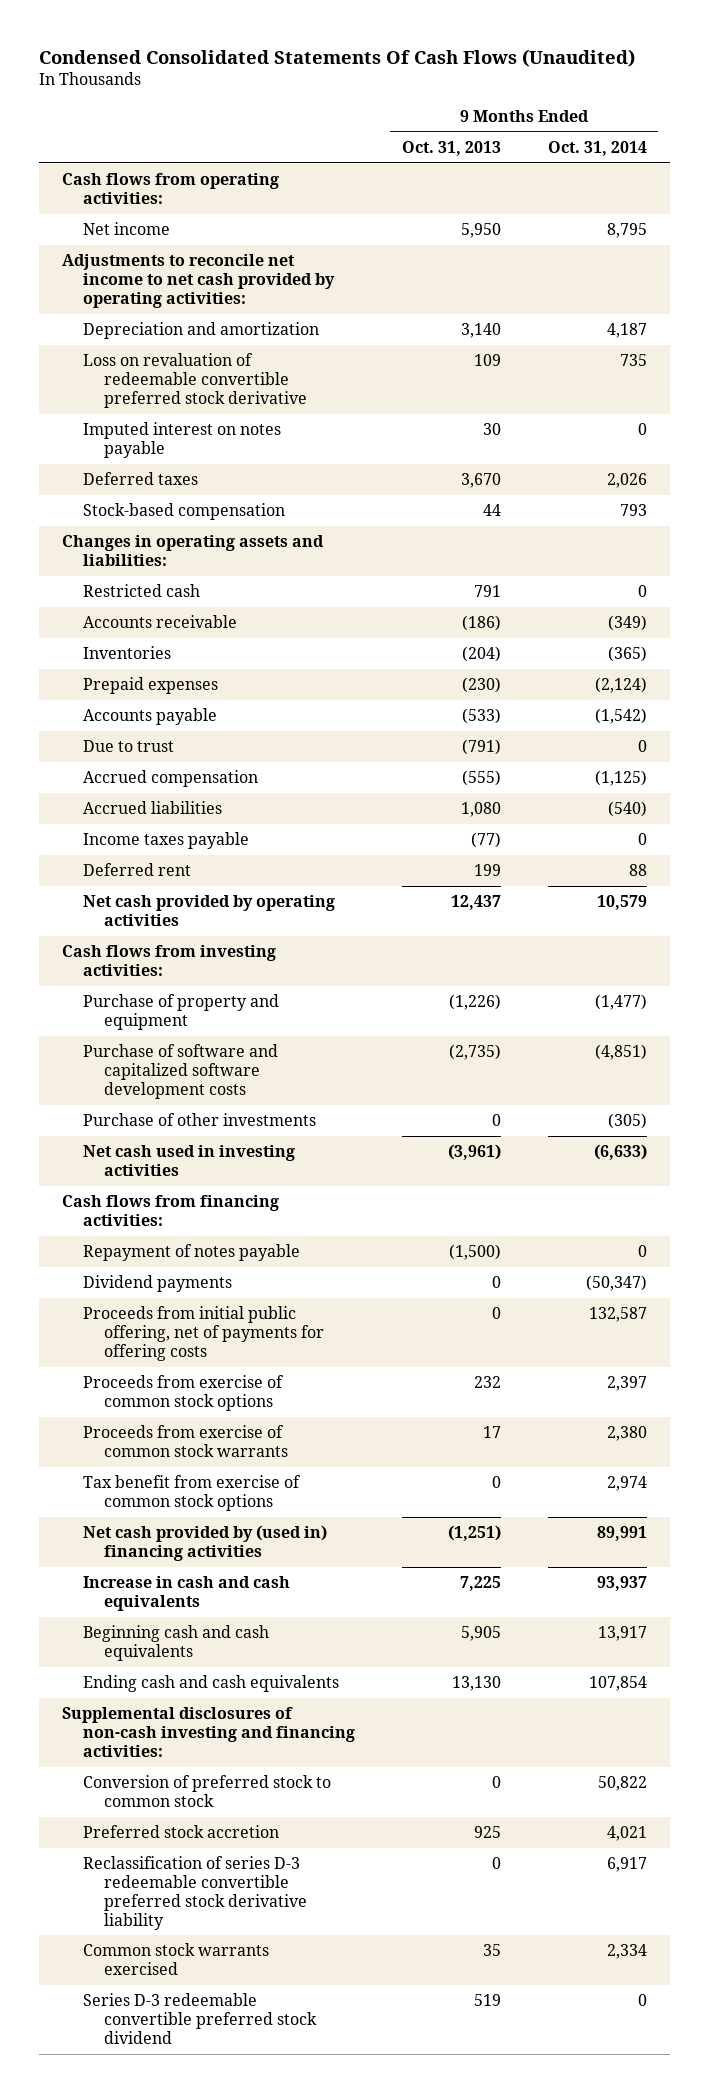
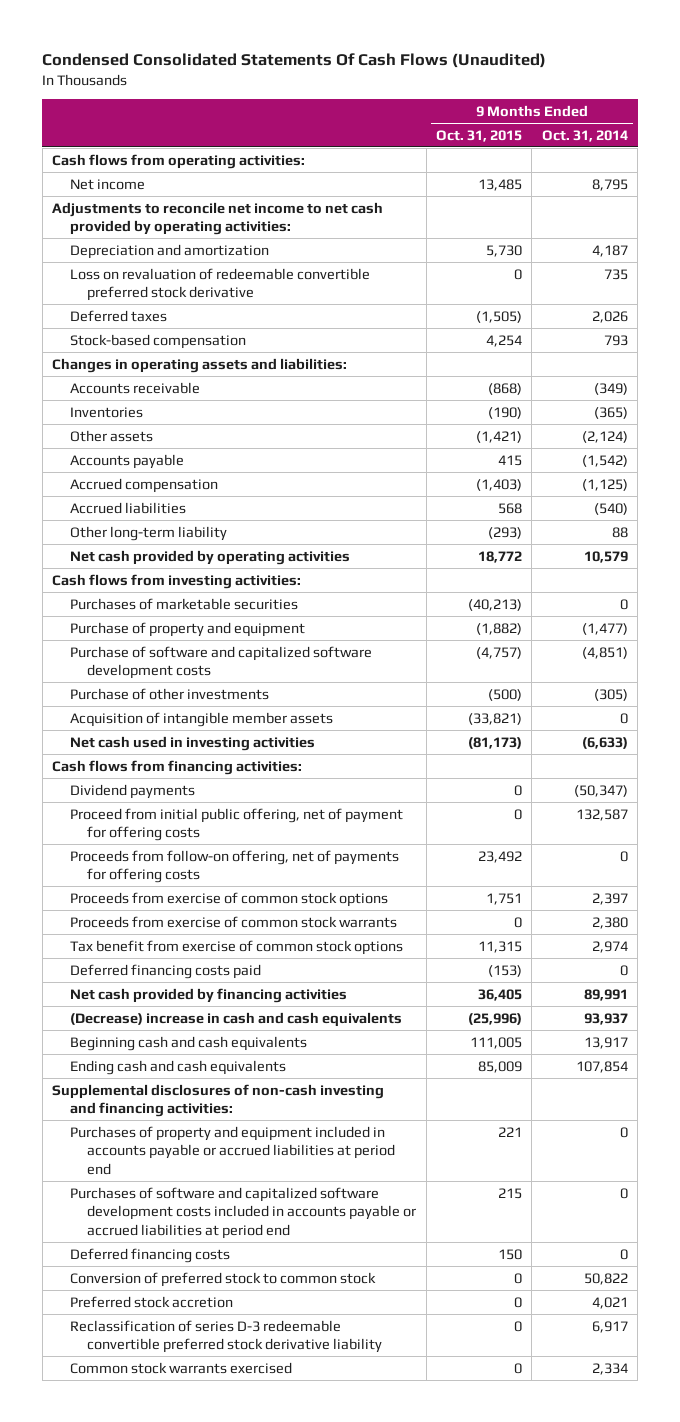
[401,141,501,157] Oct. 31, 2013 -> none
none -> [436,129,523,142] Oct. 31, 2015
[83,422,282,458] Imputed interest on notes payable -> none
[83,584,201,598] Restricted cash -> none
[83,677,219,695] Prepaid expenses -> [69,429,153,442] Other assets
[83,740,175,753] Due to trust -> none
[83,832,250,850] Income taxes payable -> none
[83,863,192,877] Deferred rent -> none
none -> [69,525,227,541] Other long-term liability
none -> [69,597,298,610] Purchases of marketable securities
none -> [69,711,333,727] Acquisition of intangible member assets
[83,1244,301,1262] Repayment of notes payable -> none
[83,1306,325,1361] Proceeds from initial public offering, net of payments for offering costs -> [69,807,403,842] Proceed from initial public offering, net of payment for offering costs
none -> [69,849,399,884] Proceeds from follow-on offering, net of payments for offering costs
none -> [69,963,261,979] Deferred financing costs paid
[83,1525,328,1561] Net cash provided by (used in) financing activities -> [69,987,347,1003] Net cash provided by financing activities
[83,1576,291,1611] Increase in cash and cash equivalents -> [69,1011,402,1027] (Decrease) increase in cash and cash equivalents
none -> [69,1125,396,1175] Purchases of property and equipment included in accounts payable or accrued liabilities at period end
none -> [69,1186,417,1239] Purchases of software and capitalized software development costs included in accounts payable or accrued liabilities at period end
none -> [69,1247,230,1263] Deferred financing costs
[83,1993,318,2044] Series D-3 redeemable convertible preferred stock dividend -> none

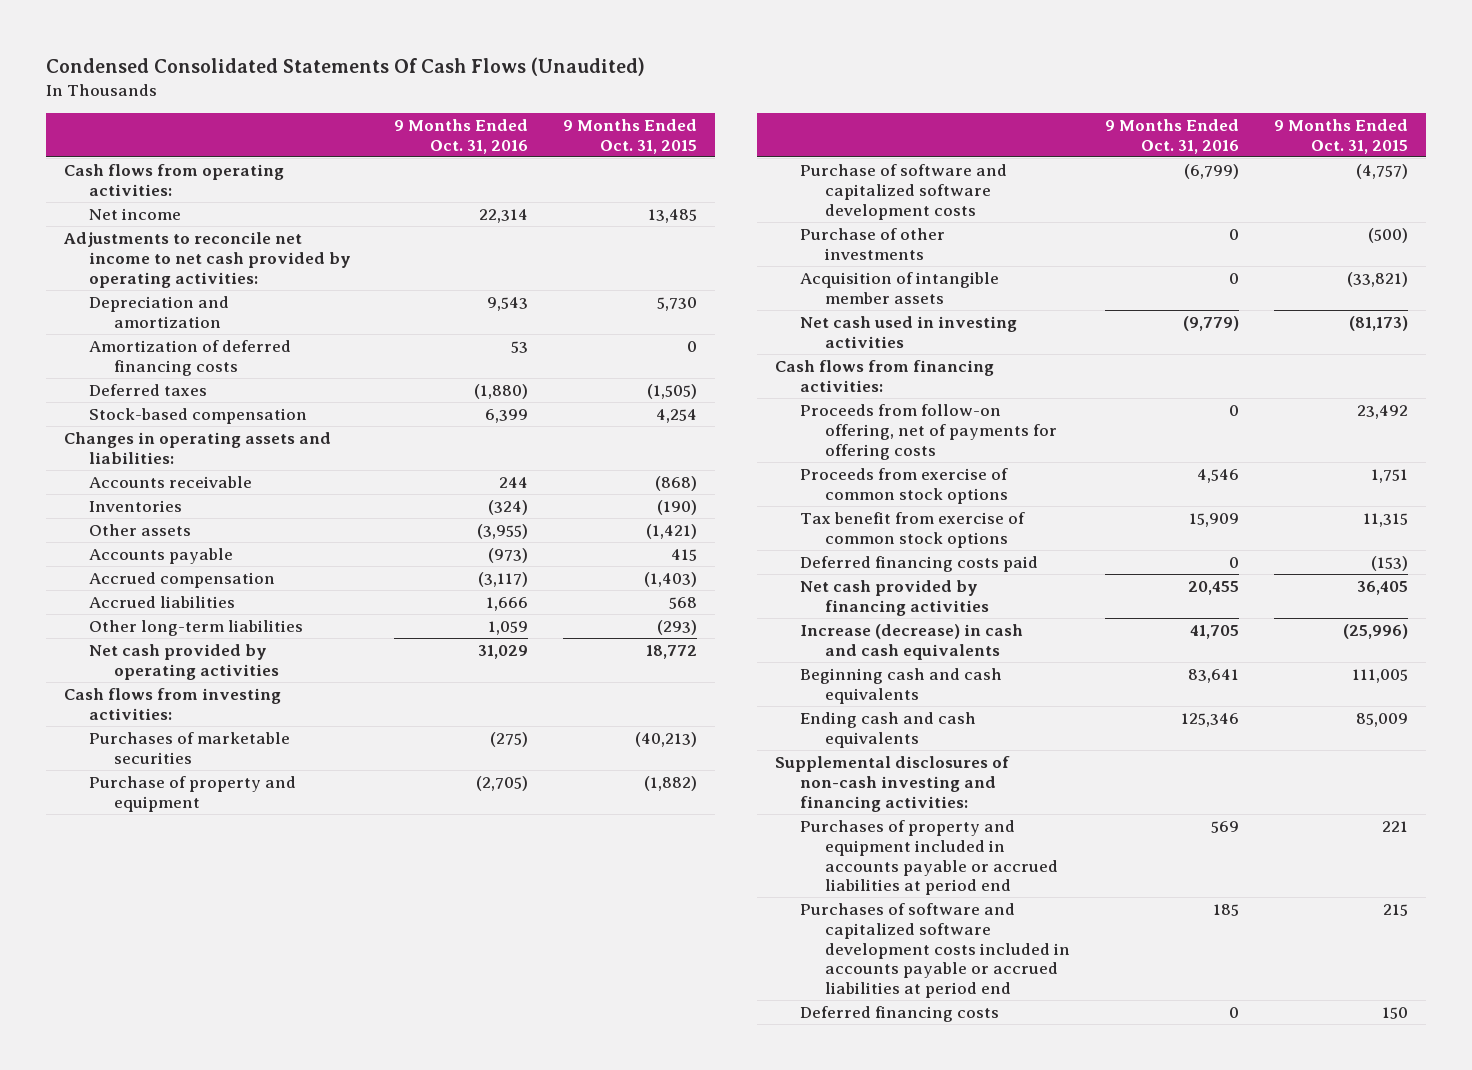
[541,129,628,142] Oct. 31, 2014 -> none
none -> [393,119,528,154] 9 Months Ended Oct. 31, 2016
[69,267,370,302] Loss on revaluation of redeemable convertible preferred stock derivative -> none
none -> [88,339,291,376] Amortization of deferred financing costs
[69,525,227,541] Other long-term liability -> [88,619,303,636] Other long-term liabilities
[69,783,195,799] Dividend payments -> none
[69,807,403,842] Proceed from initial public offering, net of payment for offering costs -> none
[69,915,397,928] Proceeds from exercise of common stock warrants -> none
[69,1011,402,1027] (Decrease) increase in cash and cash equivalents -> [800,623,1024,660] Increase (decrease) in cash and cash equivalents
[69,1271,376,1287] Conversion of preferred stock to common stock -> none
[69,1295,233,1308] Preferred stock accretion -> none
[69,1319,383,1354] Reclassification of series D-3 redeemable convertible preferred stock derivative liability -> none
[69,1361,292,1374] Common stock warrants exercised -> none

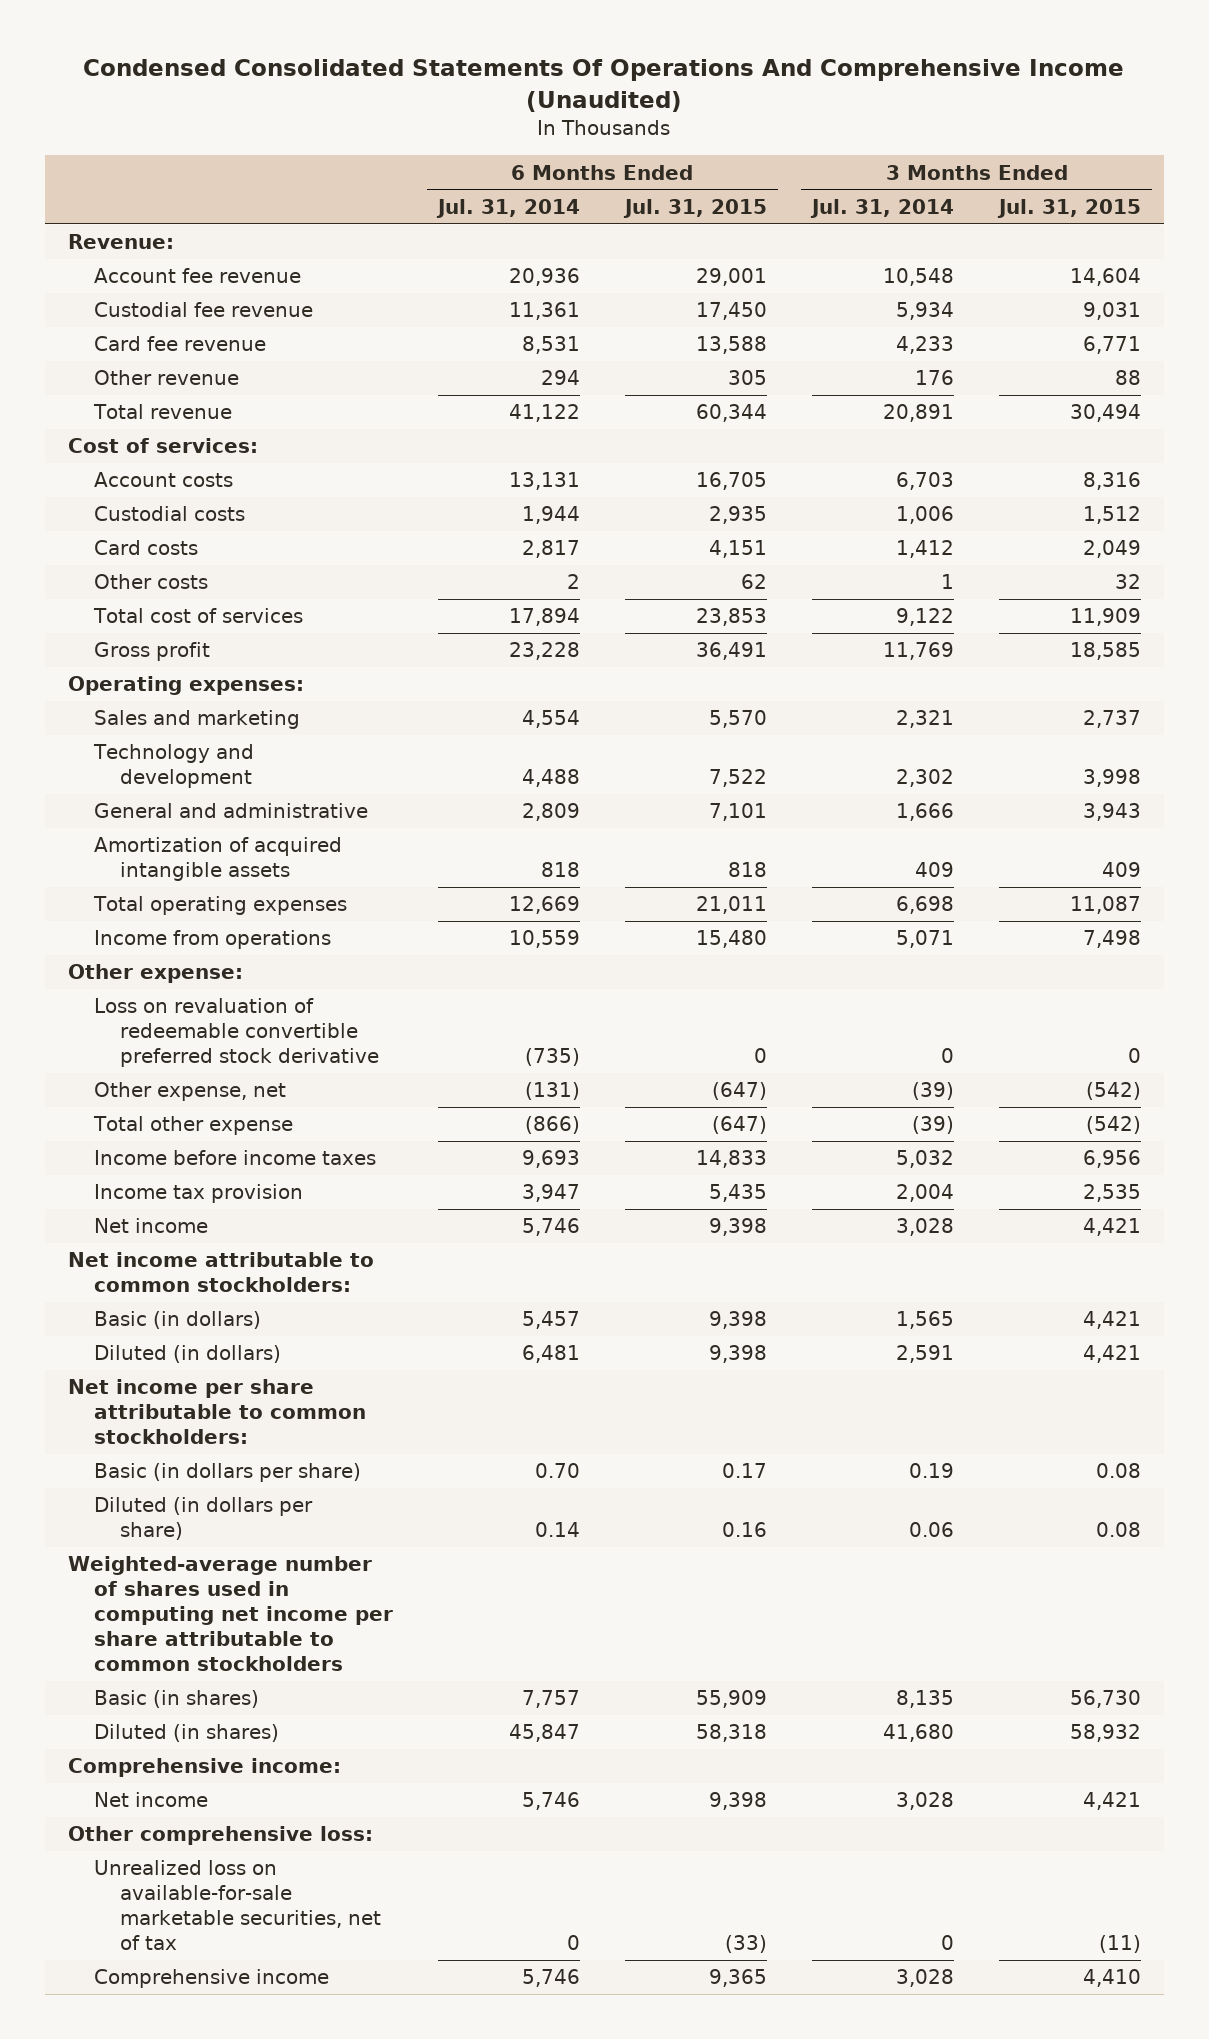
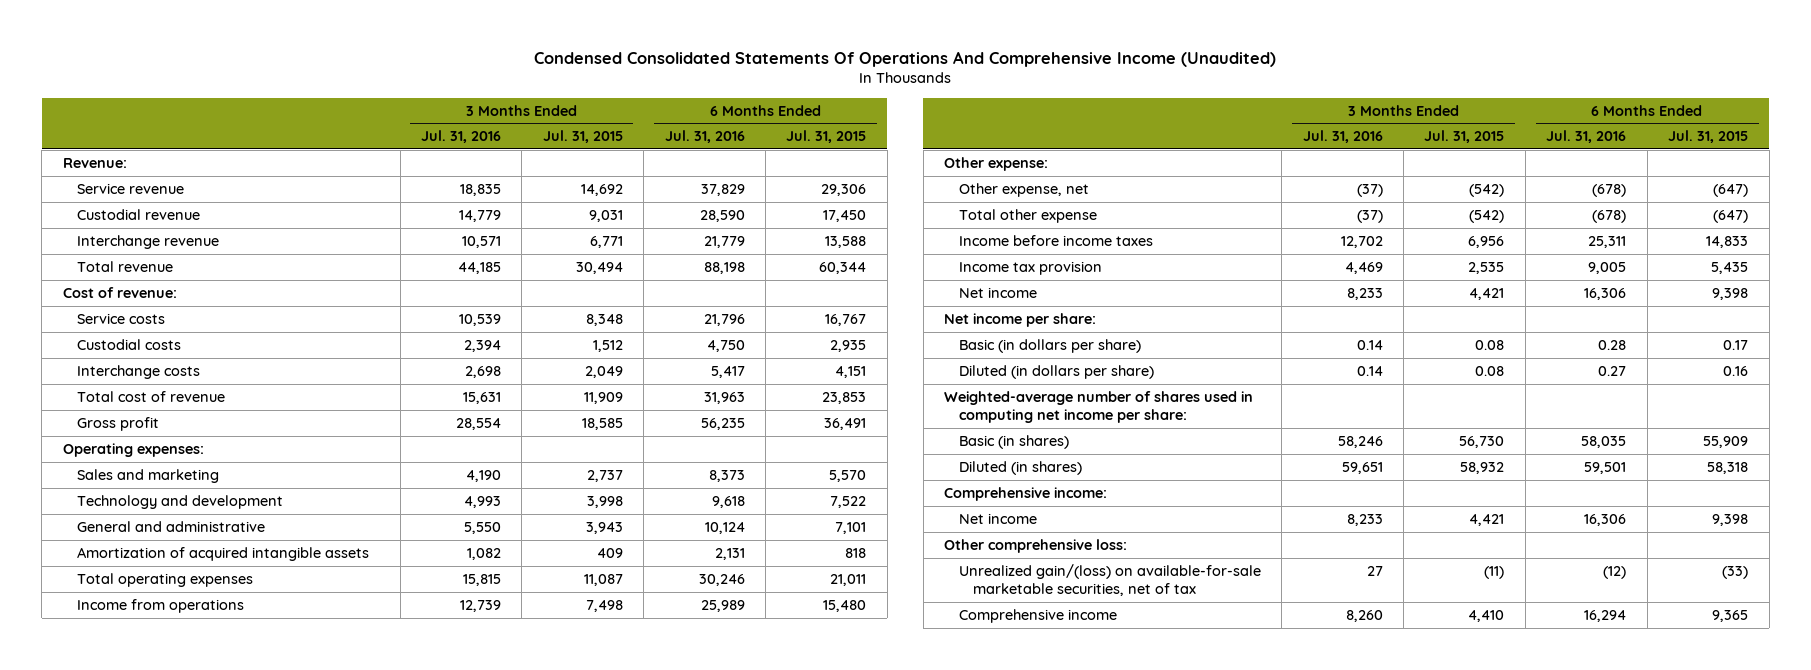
[435,198,580,218] Jul. 31, 2014 -> none
[810,198,955,218] Jul. 31, 2014 -> none
none -> [420,130,501,144] Jul. 31, 2016
none -> [664,130,745,144] Jul. 31, 2016
[93,370,239,386] Other revenue -> none
[93,268,301,284] Account fee revenue -> [77,182,185,194] Service revenue
[695,268,767,287] 29,001 -> [821,183,867,196] 29,306
[1070,268,1142,287] 14,604 -> [580,183,623,196] 14,692
[93,302,313,318] Custodial fee revenue -> [77,208,201,220] Custodial revenue
[93,336,266,352] Card fee revenue -> [77,234,220,249] Interchange revenue
[67,438,258,454] Cost of services: -> [62,286,177,298] Cost of revenue:
[93,472,233,488] Account costs -> [77,312,166,324] Service costs
[695,472,767,491] 16,705 -> [825,313,867,326] 16,767
[1083,472,1142,491] 8,316 -> [585,313,623,326] 8,348
[93,574,208,590] Other costs -> none
[93,540,198,556] Card costs -> [77,364,201,379] Interchange costs
[92,608,303,624] Total cost of services -> [77,390,226,402] Total cost of revenue
[93,998,380,1068] Loss on revaluation of redeemable convertible preferred stock derivative -> none
[67,1252,374,1293] Net income attributable to common stockholders: -> none
[93,1311,261,1330] Basic (in dollars) -> none
[93,1345,281,1364] Diluted (in dollars) -> none
[67,1379,366,1445] Net income per share attributable to common stockholders: -> [944,312,1097,327] Net income per share:
[67,1556,393,1672] Weighted-average number of shares used in computing net income per share attributable to common stockholders -> [944,390,1254,424] Weighted-average number of shares used in computing net income per share:
[93,1860,382,1951] Unrealized loss on available-for-sale marketable securities, net of tax -> [958,563,1261,597] Unrealized gain/(loss) on available-for-sale marketable securities, net of tax

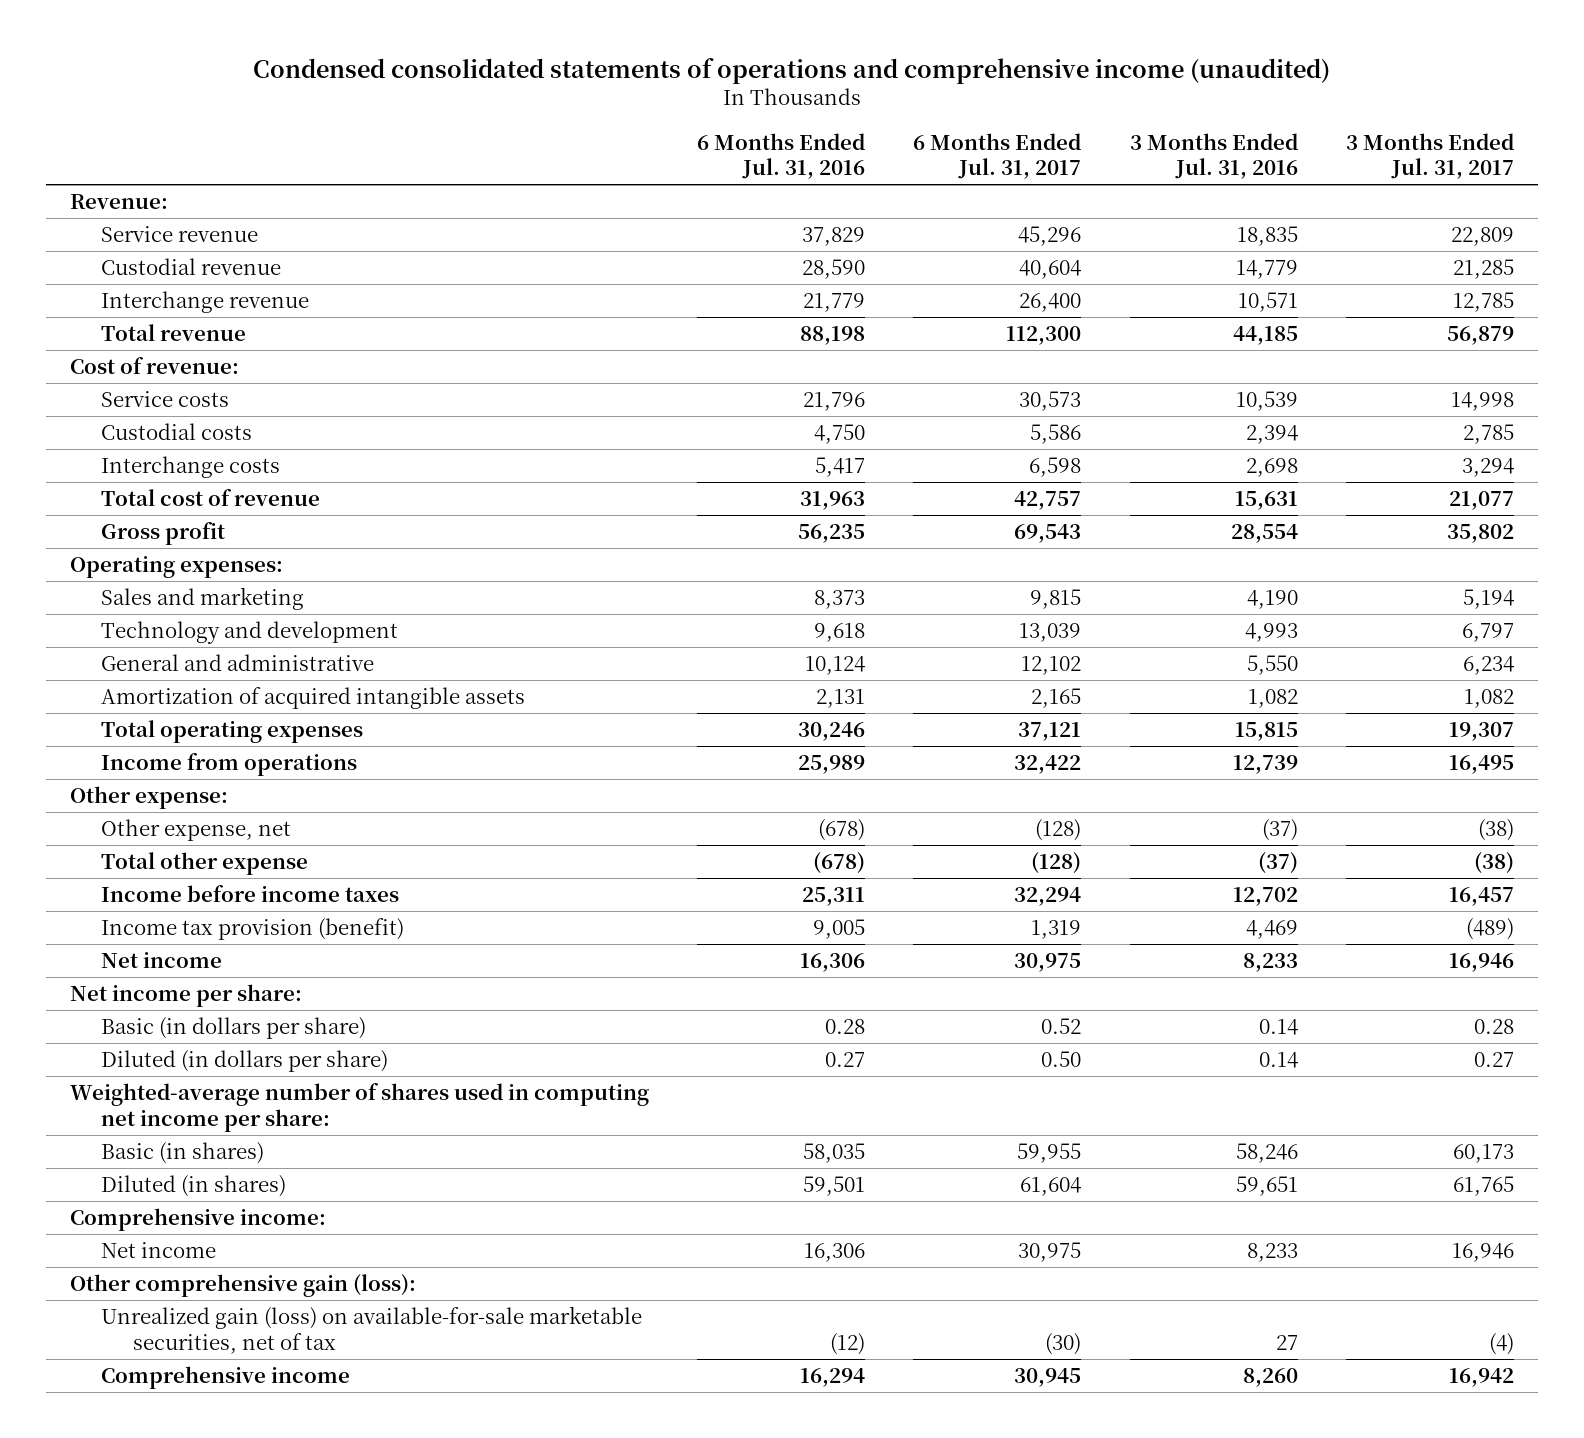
[534,50,1277,67] Condensed Consolidated Statements Of Operations And Comprehensive Income (Unaudited) -> [252,57,1330,84] Condensed consolidated statements of operations and comprehensive income (unaudited)
[542,130,623,144] Jul. 31, 2015 -> none
[786,130,867,144] Jul. 31, 2015 -> none
none -> [913,132,1082,180] 6 Months Ended Jul. 31, 2017
none -> [1346,132,1515,180] 3 Months Ended Jul. 31, 2017
[958,260,1102,275] Income tax provision -> [101,918,405,941] Income tax provision (benefit)
[944,538,1128,553] Other comprehensive loss: -> [69,1274,416,1298] Other comprehensive gain (loss):
[958,563,1261,597] Unrealized gain/(loss) on available-for-sale marketable securities, net of tax -> [101,1306,643,1354] Unrealized gain (loss) on available-for-sale marketable securities, net of tax

